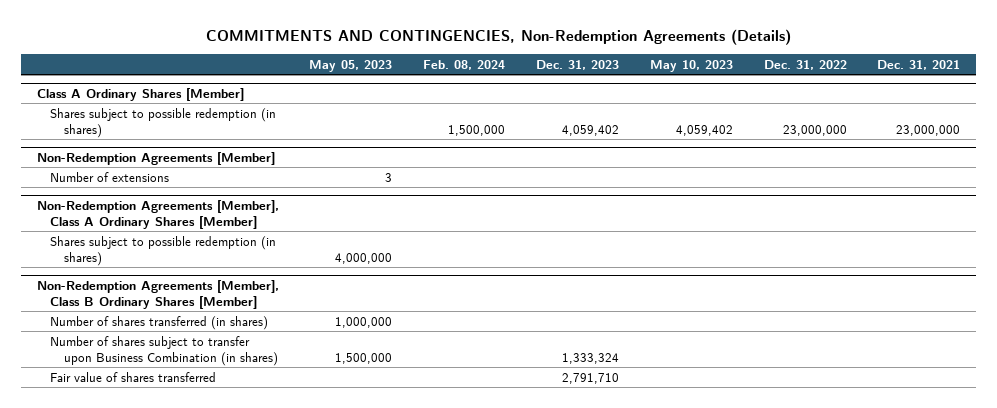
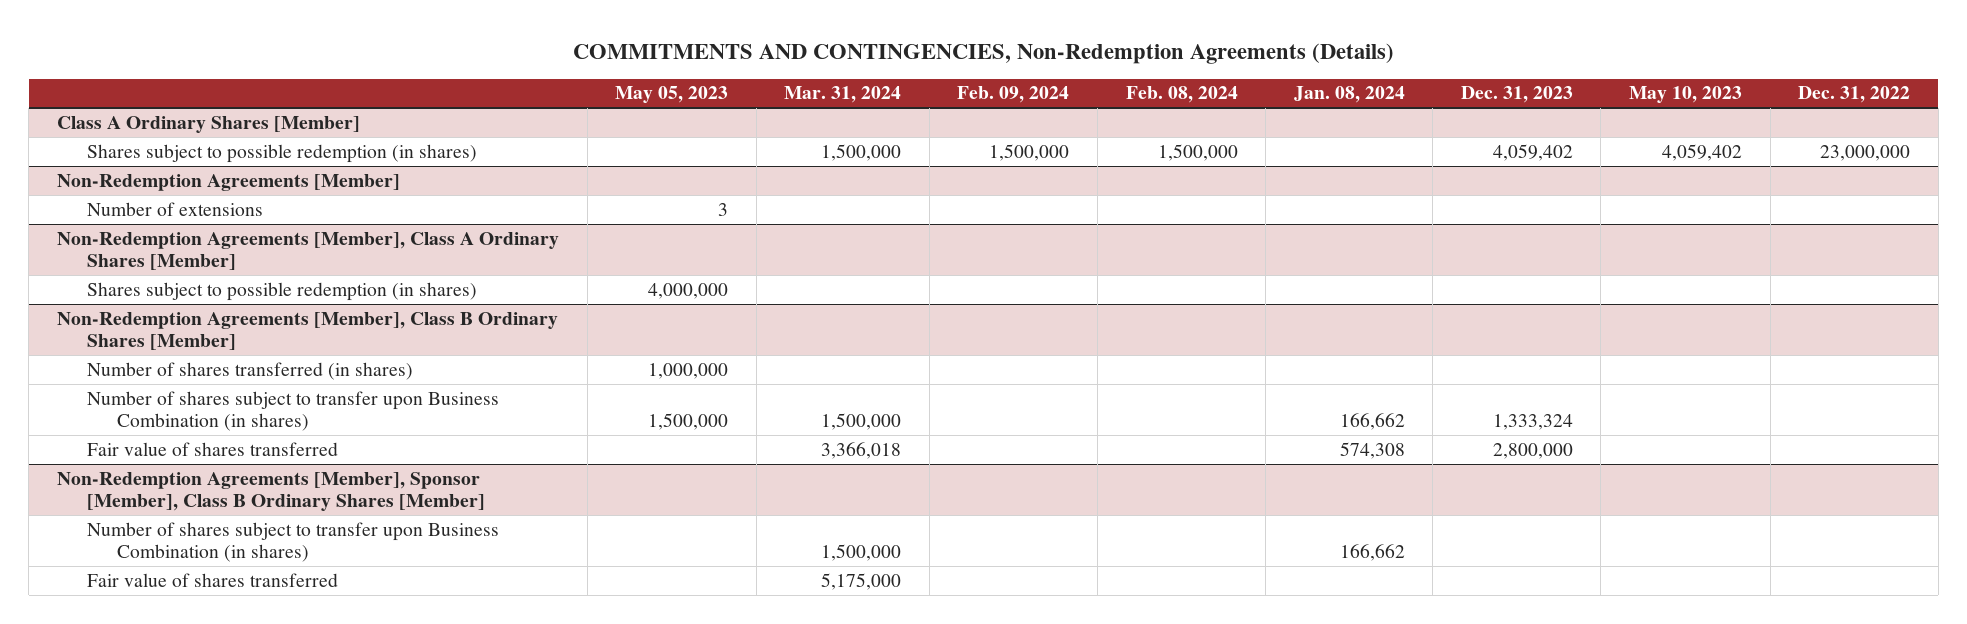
[877,59,961,70] Dec. 31, 2021 -> none
none -> [784,86,902,104] Mar. 31, 2024
none -> [957,86,1070,104] Feb. 09, 2024
none -> [1293,86,1405,104] Jan. 08, 2024
[562,372,620,384] 2,791,710 -> [1492,442,1573,459] 2,800,000
none -> [57,471,485,512] Non-Redemption Agreements [Member], Sponsor [Member], Class B Ordinary Shares [Member]
none -> [86,521,499,563] Number of shares subject to transfer upon Business Combination (in shares)
none -> [86,572,338,587] Fair value of shares transferred

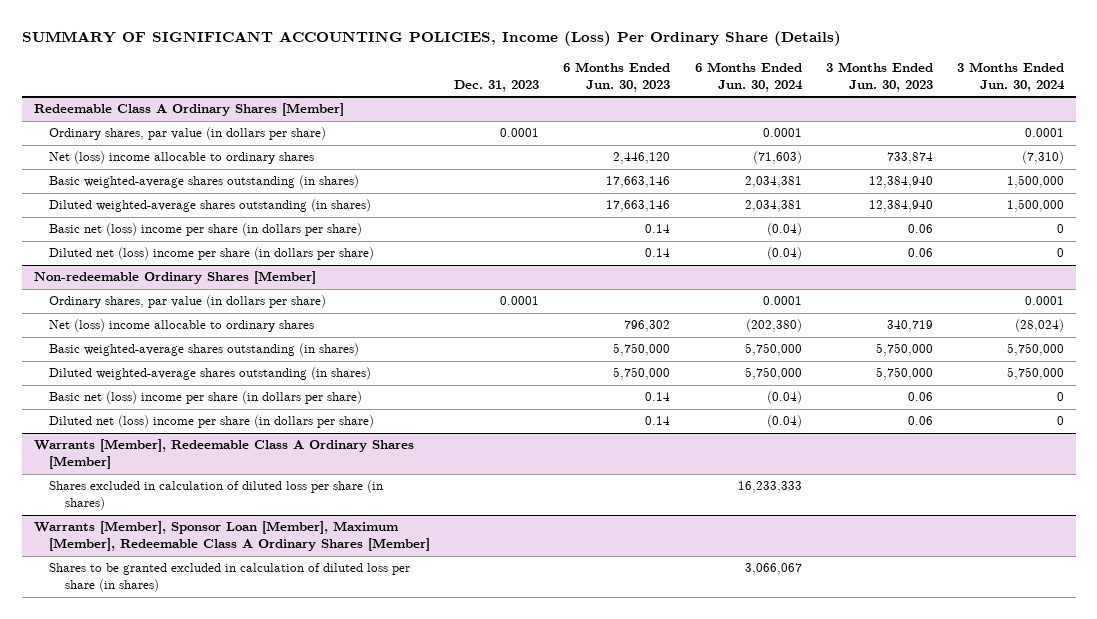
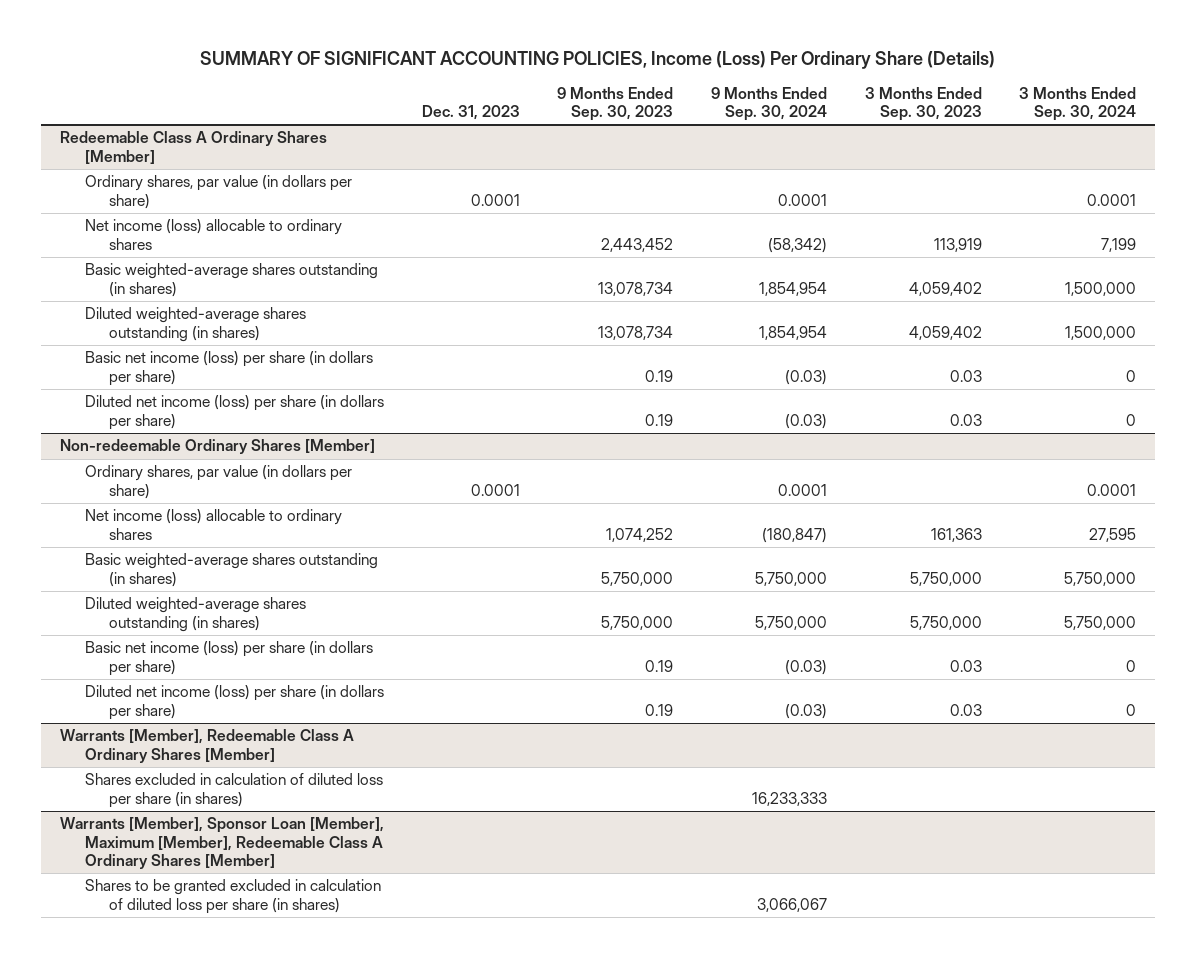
[563,61,671,92] 6 Months Ended Jun. 30, 2023 -> none
[694,61,803,92] 6 Months Ended Jun. 30, 2024 -> none
[825,61,933,92] 3 Months Ended Jun. 30, 2023 -> none
[956,61,1065,92] 3 Months Ended Jun. 30, 2024 -> none
none -> [557,87,674,122] 9 Months Ended Sep. 30, 2023
none -> [710,87,827,122] 9 Months Ended Sep. 30, 2024
none -> [864,87,982,122] 3 Months Ended Sep. 30, 2023
none -> [1019,87,1137,122] 3 Months Ended Sep. 30, 2024
[49,151,315,165] Net (loss) income allocable to ordinary shares -> [84,219,342,250] Net income (loss) allocable to ordinary shares
[49,223,363,237] Basic net (loss) income per share (in dollars per share) -> [84,351,373,386] Basic net income (loss) per share (in dollars per share)
[49,247,375,261] Diluted net (loss) income per share (in dollars per share) -> [84,395,384,430] Diluted net income (loss) per share (in dollars per share)
[49,319,315,333] Net (loss) income allocable to ordinary shares -> [84,509,342,540] Net income (loss) allocable to ordinary shares
[49,391,363,405] Basic net (loss) income per share (in dollars per share) -> [84,641,373,676] Basic net income (loss) per share (in dollars per share)
[49,415,375,429] Diluted net (loss) income per share (in dollars per share) -> [84,685,384,720] Diluted net income (loss) per share (in dollars per share)

